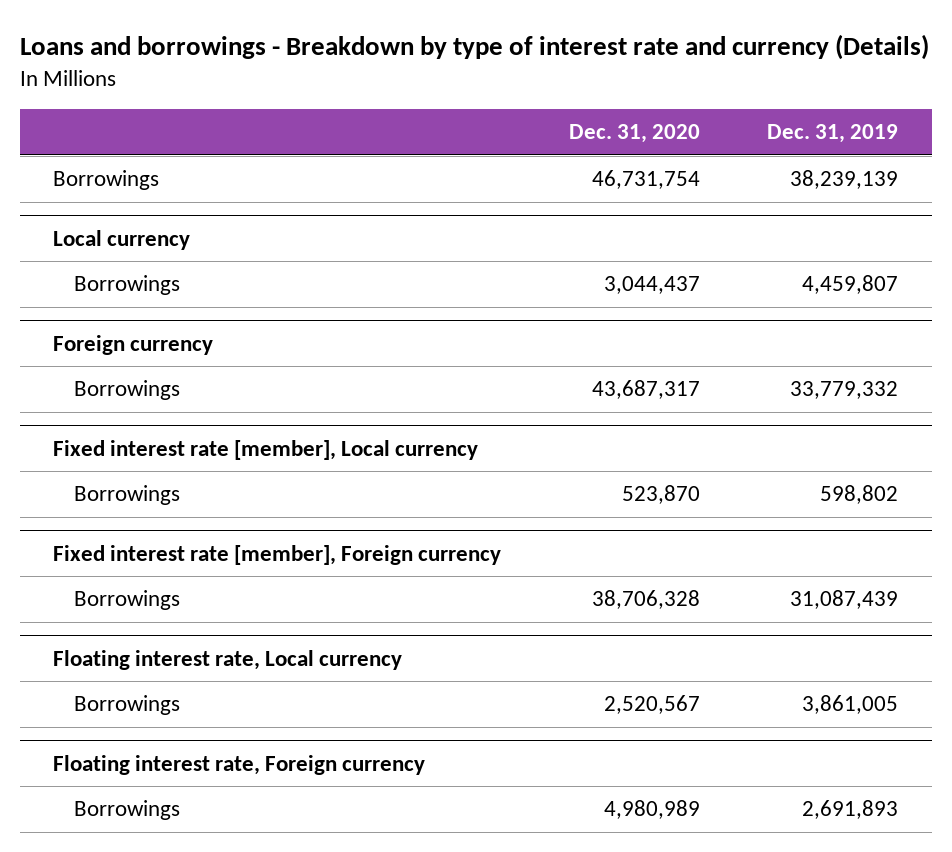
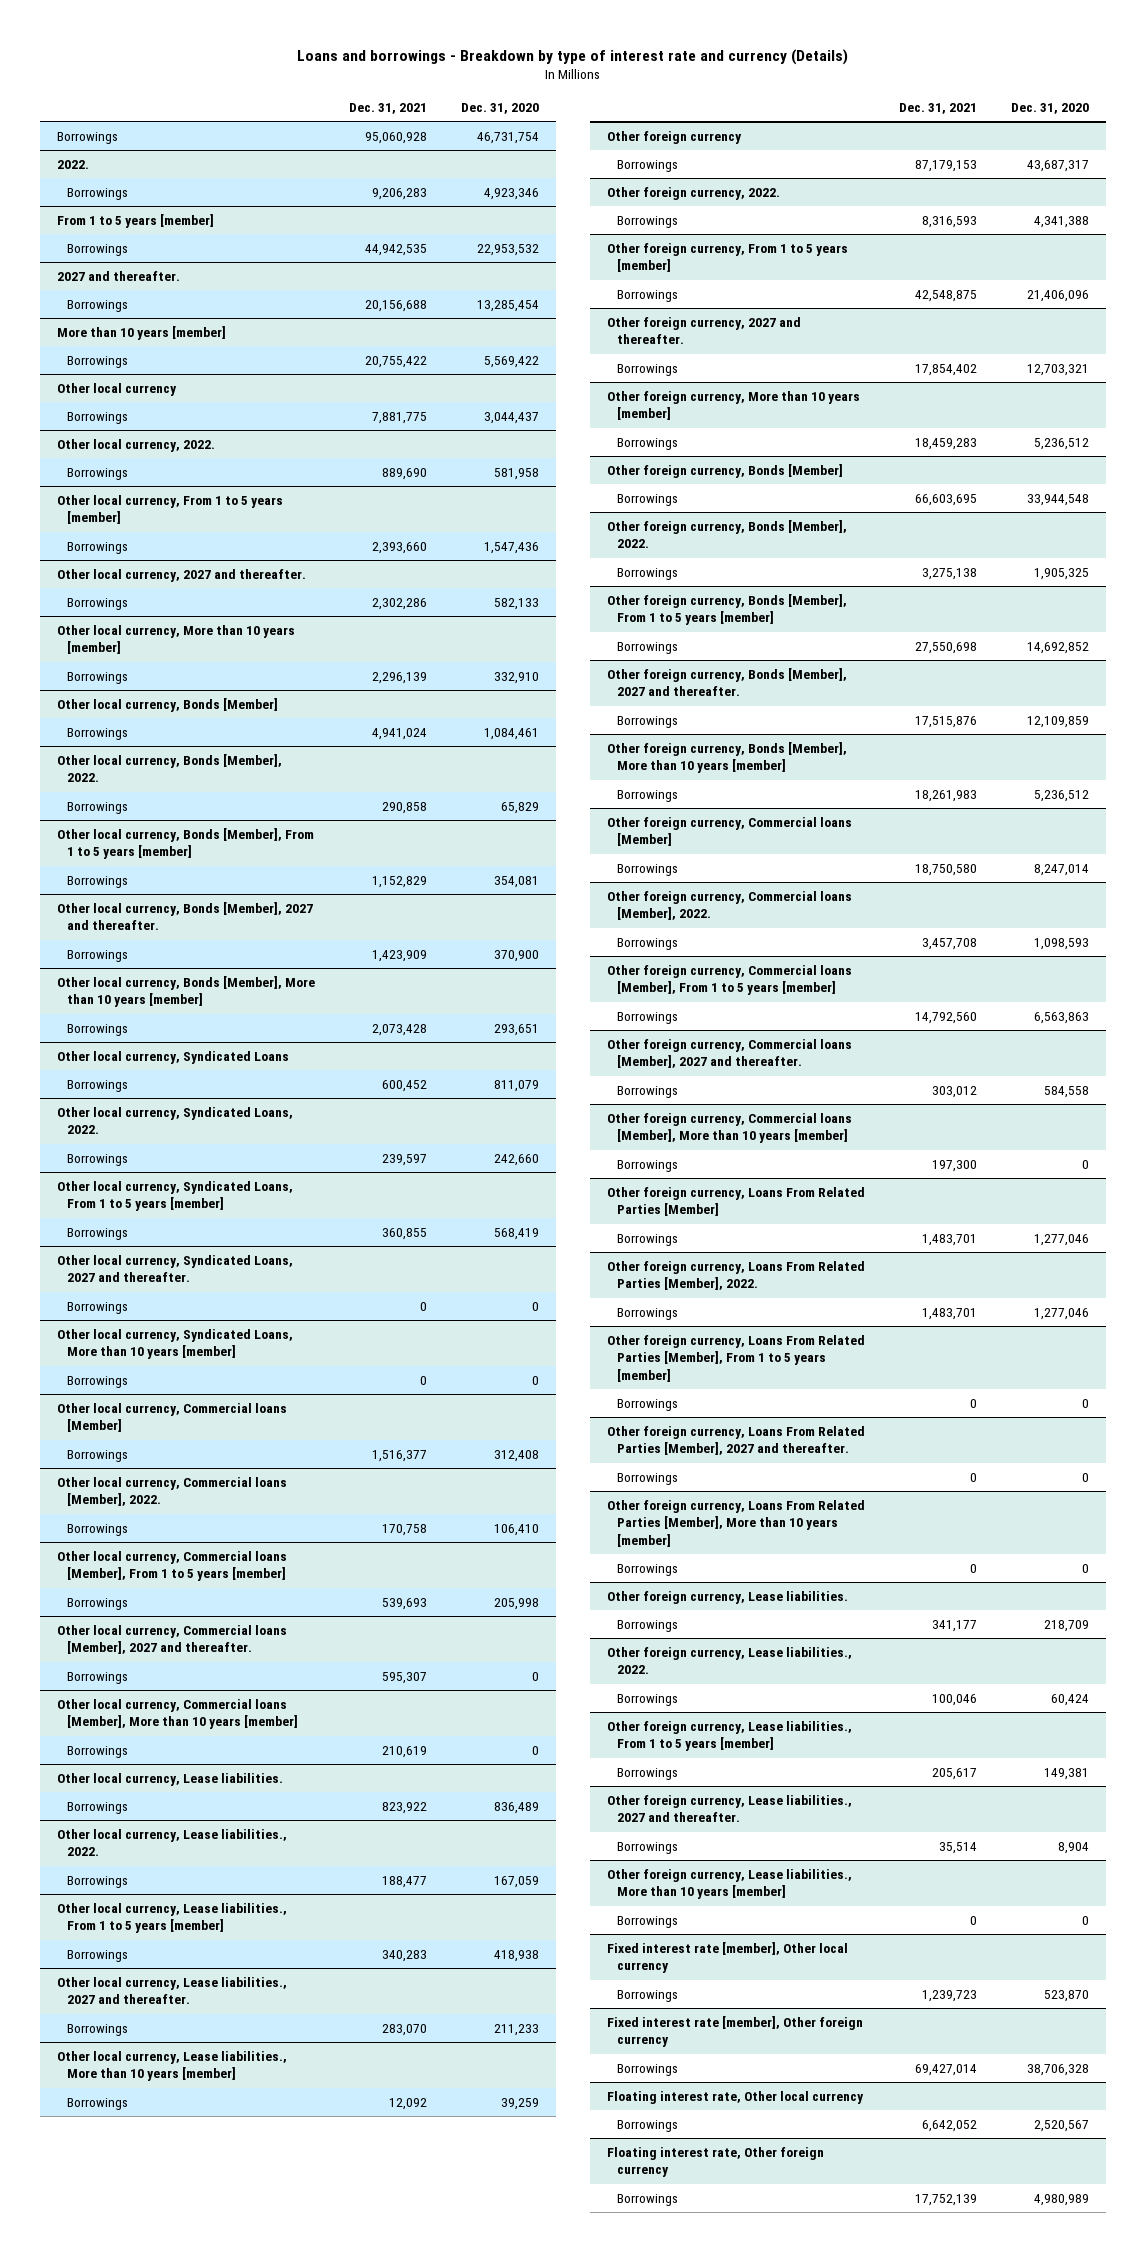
[767,124,899,144] Dec. 31, 2019 -> none
none -> [348,102,427,114] Dec. 31, 2021
none -> [56,159,89,169] 2022.
none -> [66,187,128,200] Borrowings
none -> [56,213,214,228] From 1 to 5 years [member]
none -> [66,243,128,256] Borrowings
none -> [56,270,180,281] 2027 and thereafter.
none -> [66,299,128,312] Borrowings
none -> [56,325,226,340] More than 10 years [member]
none -> [66,355,128,368] Borrowings
[53,229,191,250] Local currency -> [56,382,177,396] Other local currency
none -> [56,438,215,452] Other local currency, 2022.
none -> [66,467,128,480] Borrowings
none -> [56,494,283,525] Other local currency, From 1 to 5 years [member]
none -> [66,541,128,554] Borrowings
none -> [56,568,306,582] Other local currency, 2027 and thereafter.
none -> [66,597,128,610] Borrowings
none -> [56,624,295,655] Other local currency, More than 10 years [member]
none -> [66,671,128,684] Borrowings
none -> [56,697,278,712] Other local currency, Bonds [Member]
none -> [66,727,128,740] Borrowings
none -> [56,753,282,783] Other local currency, Bonds [Member], 2022.
none -> [66,801,128,814] Borrowings
none -> [56,827,314,860] Other local currency, Bonds [Member], From 1 to 5 years [member]
none -> [66,875,128,888] Borrowings
none -> [56,901,313,931] Other local currency, Bonds [Member], 2027 and thereafter.
none -> [66,949,128,962] Borrowings
none -> [56,975,315,1008] Other local currency, Bonds [Member], More than 10 years [member]
none -> [66,1023,128,1036] Borrowings
none -> [56,1050,289,1064] Other local currency, Syndicated Loans
none -> [66,1079,128,1092] Borrowings
none -> [56,1106,293,1135] Other local currency, Syndicated Loans, 2022.
none -> [66,1153,128,1166] Borrowings
none -> [56,1180,293,1212] Other local currency, Syndicated Loans, From 1 to 5 years [member]
none -> [66,1227,128,1240] Borrowings
none -> [56,1254,293,1283] Other local currency, Syndicated Loans, 2027 and thereafter.
none -> [66,1301,128,1314] Borrowings
none -> [56,1328,293,1360] Other local currency, Syndicated Loans, More than 10 years [member]
none -> [66,1375,128,1388] Borrowings
none -> [56,1402,287,1433] Other local currency, Commercial loans [Member]
none -> [66,1449,128,1462] Borrowings
none -> [56,1476,287,1507] Other local currency, Commercial loans [Member], 2022.
none -> [66,1523,128,1536] Borrowings
none -> [56,1550,287,1582] Other local currency, Commercial loans [Member], From 1 to 5 years [member]
none -> [66,1597,128,1610] Borrowings
none -> [56,1624,287,1655] Other local currency, Commercial loans [Member], 2027 and thereafter.
none -> [66,1671,128,1684] Borrowings
none -> [56,1698,298,1730] Other local currency, Commercial loans [Member], More than 10 years [member]
none -> [66,1745,128,1758] Borrowings
none -> [56,1772,283,1786] Other local currency, Lease liabilities.
none -> [66,1801,128,1814] Borrowings
none -> [56,1828,287,1857] Other local currency, Lease liabilities., 2022.
none -> [66,1875,128,1888] Borrowings
none -> [56,1902,287,1934] Other local currency, Lease liabilities., From 1 to 5 years [member]
none -> [66,1949,128,1962] Borrowings
none -> [56,1976,287,2005] Other local currency, Lease liabilities., 2027 and thereafter.
none -> [66,2023,128,2036] Borrowings
none -> [56,2050,287,2082] Other local currency, Lease liabilities., More than 10 years [member]
none -> [66,2097,128,2110] Borrowings
[53,334,214,355] Foreign currency -> [607,130,743,144] Other foreign currency
none -> [607,186,781,200] Other foreign currency, 2022.
none -> [617,215,679,228] Borrowings
none -> [607,242,849,273] Other foreign currency, From 1 to 5 years [member]
none -> [617,289,679,302] Borrowings
none -> [607,316,802,345] Other foreign currency, 2027 and thereafter.
none -> [617,363,679,376] Borrowings
none -> [607,390,861,421] Other foreign currency, More than 10 years [member]
none -> [617,437,679,450] Borrowings
none -> [607,463,844,478] Other foreign currency, Bonds [Member]
none -> [617,493,679,506] Borrowings
none -> [607,519,848,549] Other foreign currency, Bonds [Member], 2022.
none -> [617,567,679,580] Borrowings
none -> [607,593,848,626] Other foreign currency, Bonds [Member], From 1 to 5 years [member]
none -> [617,641,679,654] Borrowings
none -> [607,667,848,697] Other foreign currency, Bonds [Member], 2027 and thereafter.
none -> [617,715,679,728] Borrowings
none -> [607,741,848,774] Other foreign currency, Bonds [Member], More than 10 years [member]
none -> [617,789,679,802] Borrowings
none -> [607,816,853,847] Other foreign currency, Commercial loans [Member]
none -> [617,863,679,876] Borrowings
none -> [607,890,853,921] Other foreign currency, Commercial loans [Member], 2022.
none -> [617,937,679,950] Borrowings
none -> [607,964,853,996] Other foreign currency, Commercial loans [Member], From 1 to 5 years [member]
none -> [617,1011,679,1024] Borrowings
none -> [607,1038,853,1069] Other foreign currency, Commercial loans [Member], 2027 and thereafter.
none -> [617,1085,679,1098] Borrowings
none -> [607,1112,853,1144] Other foreign currency, Commercial loans [Member], More than 10 years [member]
none -> [617,1159,679,1172] Borrowings
none -> [607,1186,866,1217] Other foreign currency, Loans From Related Parties [Member]
none -> [617,1233,679,1246] Borrowings
none -> [607,1260,866,1291] Other foreign currency, Loans From Related Parties [Member], 2022.
none -> [617,1307,679,1320] Borrowings
none -> [607,1334,866,1383] Other foreign currency, Loans From Related Parties [Member], From 1 to 5 years [member]
none -> [617,1398,679,1411] Borrowings
none -> [607,1425,866,1456] Other foreign currency, Loans From Related Parties [Member], 2027 and thereafter.
none -> [617,1472,679,1485] Borrowings
none -> [607,1499,866,1548] Other foreign currency, Loans From Related Parties [Member], More than 10 years [member]
none -> [617,1563,679,1576] Borrowings
none -> [607,1590,849,1604] Other foreign currency, Lease liabilities.
none -> [617,1619,679,1632] Borrowings
none -> [607,1646,853,1675] Other foreign currency, Lease liabilities., 2022.
none -> [617,1693,679,1706] Borrowings
none -> [607,1720,853,1752] Other foreign currency, Lease liabilities., From 1 to 5 years [member]
none -> [617,1767,679,1780] Borrowings
none -> [607,1794,853,1823] Other foreign currency, Lease liabilities., 2027 and thereafter.
none -> [617,1841,679,1854] Borrowings
none -> [607,1868,853,1900] Other foreign currency, Lease liabilities., More than 10 years [member]
none -> [617,1915,679,1928] Borrowings
[53,439,479,460] Fixed interest rate [member], Local currency -> [607,1941,849,1974] Fixed interest rate [member], Other local currency
[53,544,502,565] Fixed interest rate [member], Foreign currency -> [607,2015,864,2048] Fixed interest rate [member], Other foreign currency
[53,649,403,670] Floating interest rate, Local currency -> [607,2090,865,2104] Floating interest rate, Other local currency
[53,754,426,775] Floating interest rate, Foreign currency -> [607,2146,825,2178] Floating interest rate, Other foreign currency

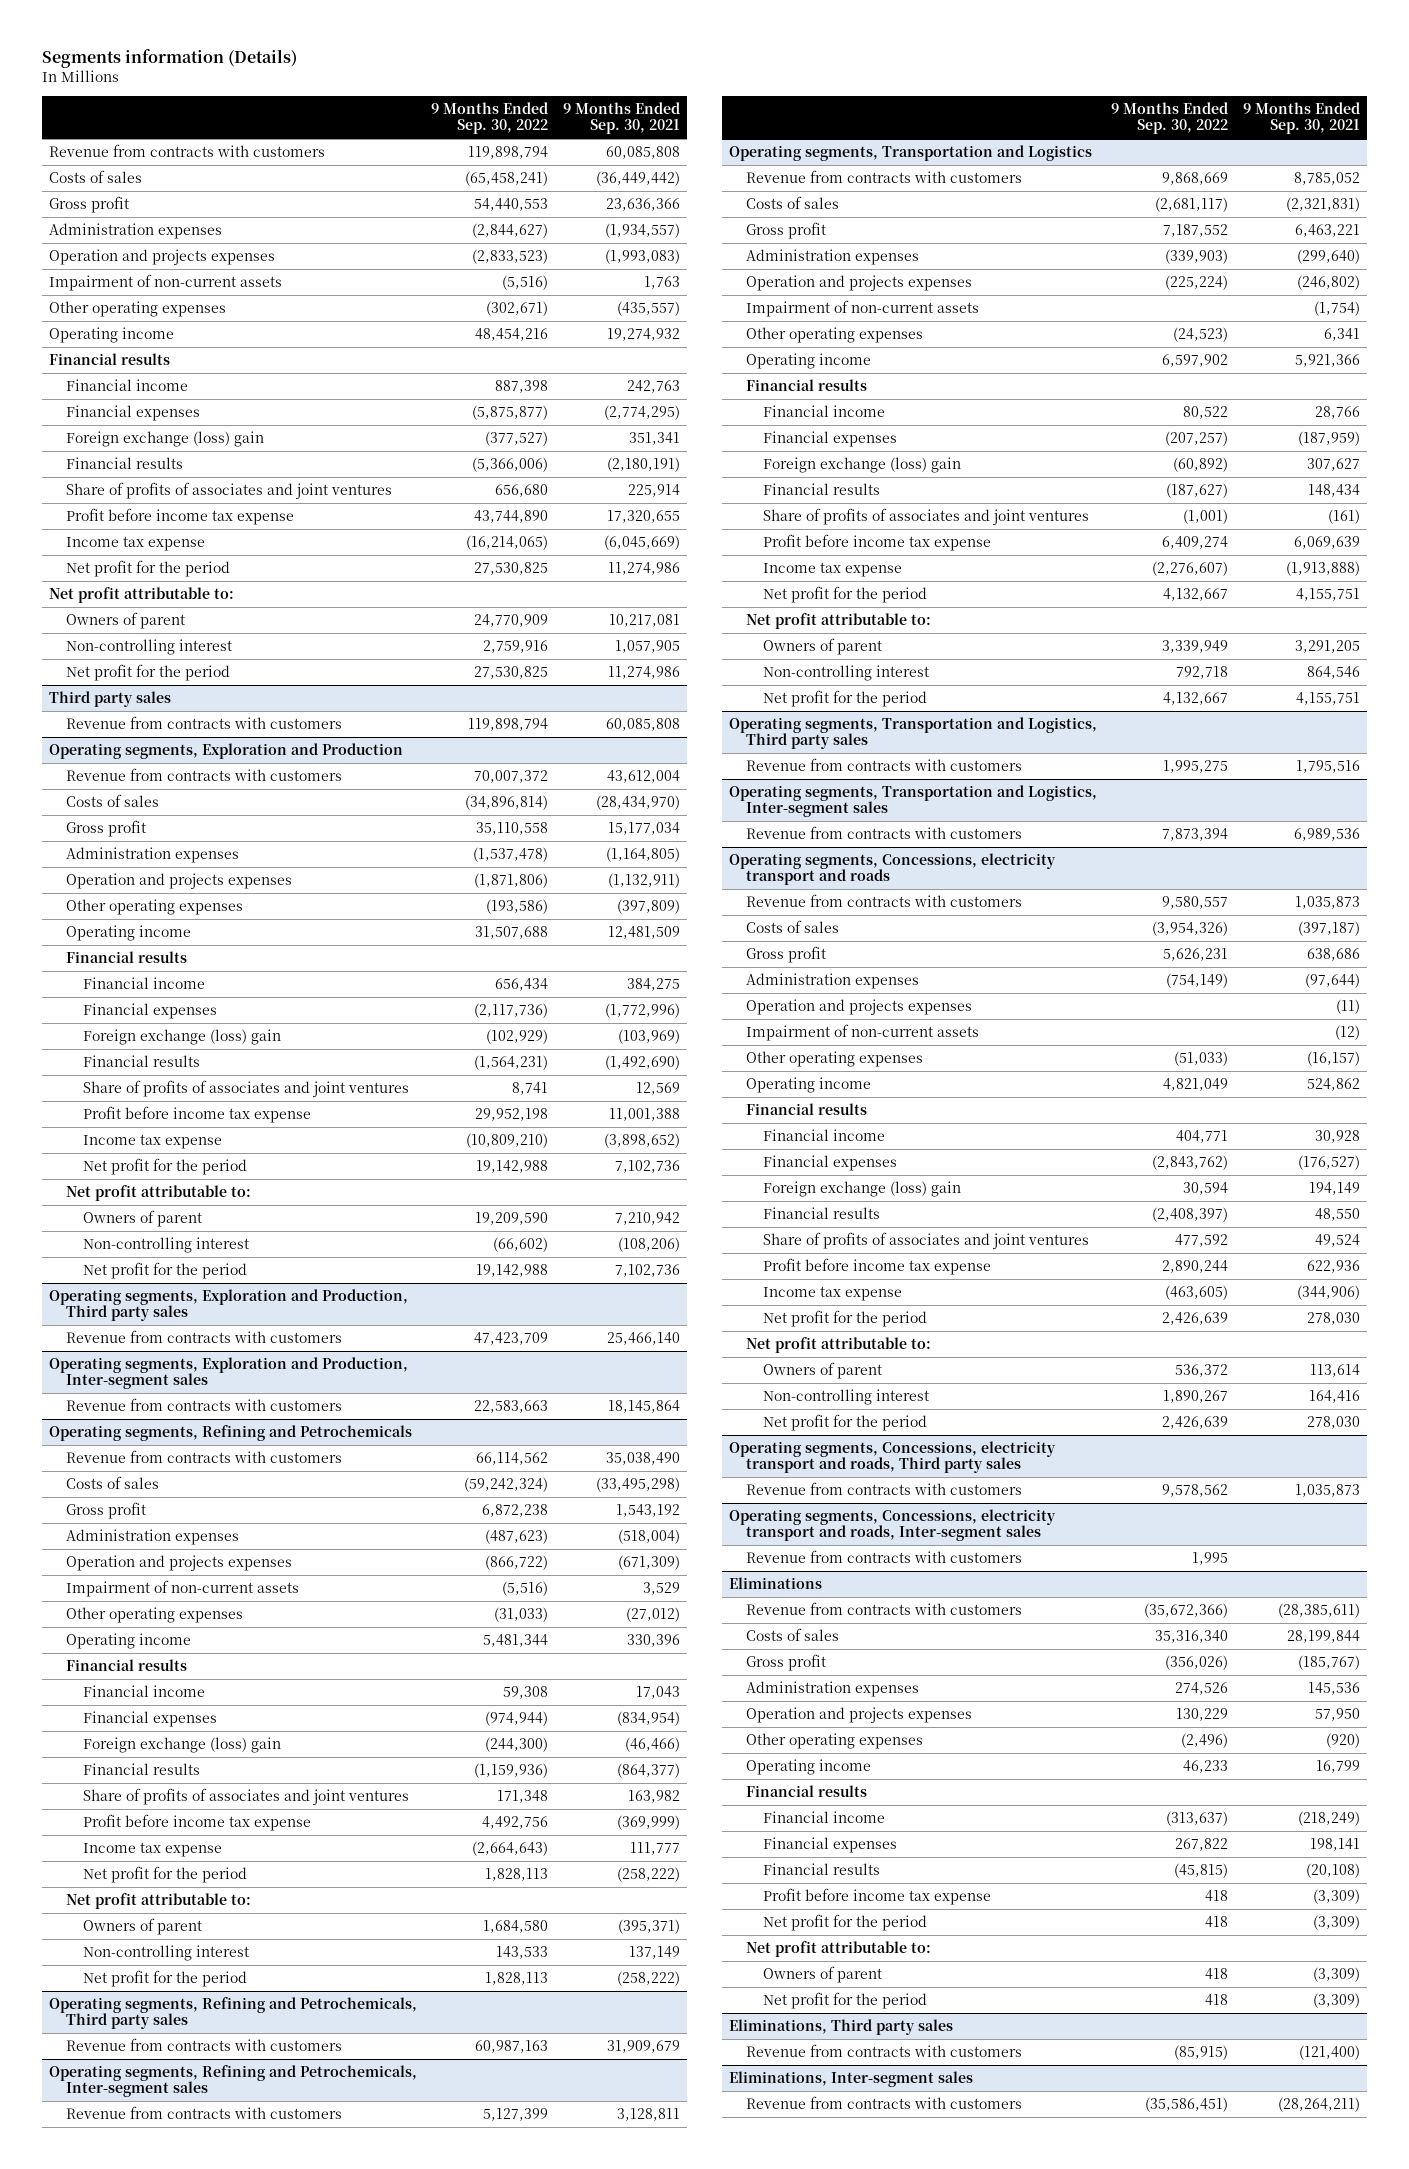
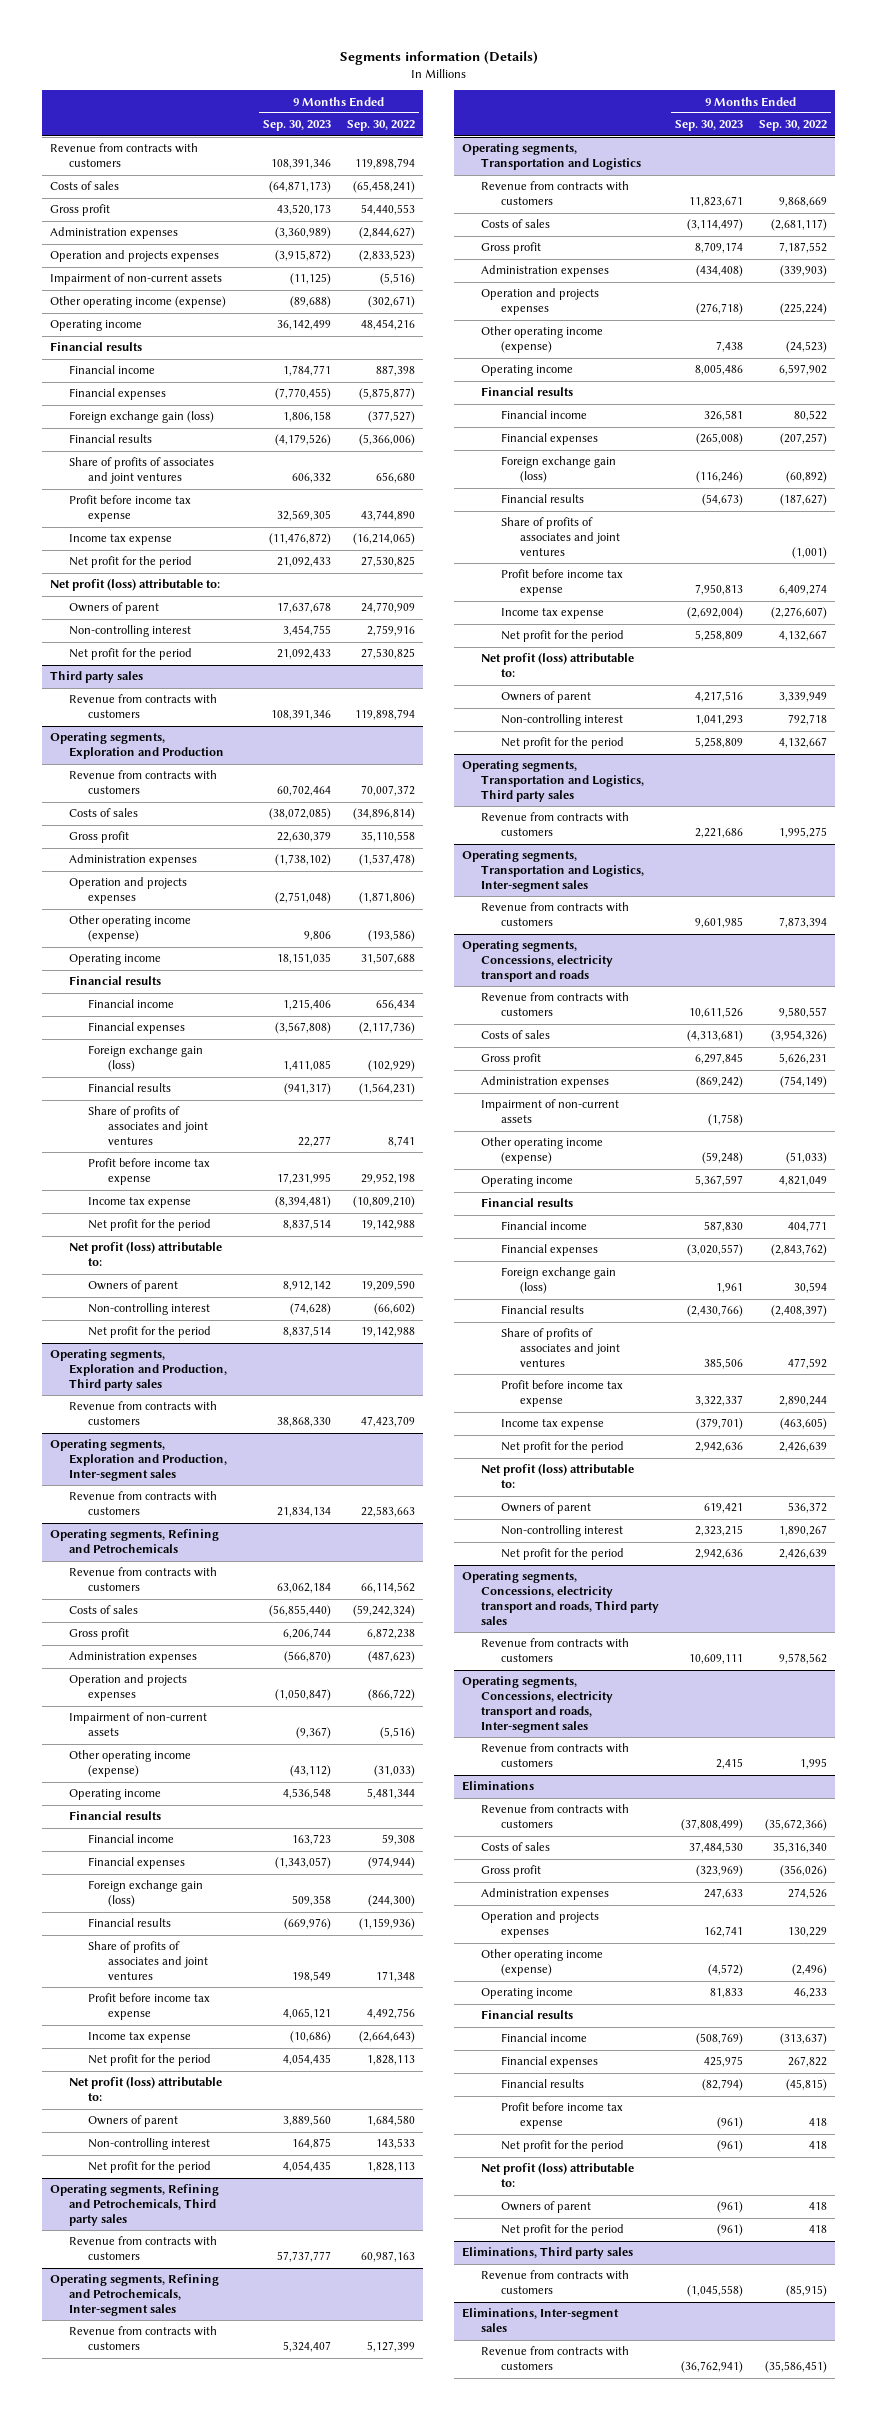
[562,101,680,135] 9 Months Ended Sep. 30, 2021 -> none
none -> [263,120,332,132] Sep. 30, 2023
[49,300,227,317] Other operating expenses -> [49,296,226,309] Other operating income (expense)
[66,430,265,447] Foreign exchange (loss) gain -> [69,411,215,424] Foreign exchange gain (loss)
[49,586,235,603] Net profit attributable to: -> [49,579,220,592] Net profit (loss) attributable to:
[66,898,244,915] Other operating expenses -> [69,915,192,943] Other operating income (expense)
[83,1028,282,1045] Foreign exchange (loss) gain -> [88,1045,204,1073] Foreign exchange gain (loss)
[66,1184,252,1201] Net profit attributable to: -> [69,1242,223,1267] Net profit (loss) attributable to:
[66,1606,244,1623] Other operating expenses -> [69,1750,192,1778] Other operating income (expense)
[83,1736,282,1753] Foreign exchange (loss) gain -> [88,1880,204,1908] Foreign exchange gain (loss)
[66,1892,252,1909] Net profit attributable to: -> [69,2077,223,2102] Net profit (loss) attributable to:
[746,299,980,317] Impairment of non-current assets -> none
[746,326,924,343] Other operating expenses -> [481,326,604,354] Other operating income (expense)
[763,456,962,473] Foreign exchange (loss) gain -> [500,456,616,484] Foreign exchange gain (loss)
[746,612,932,629] Net profit attributable to: -> [481,653,635,678] Net profit (loss) attributable to:
[746,998,973,1015] Operation and projects expenses -> none
[746,1050,924,1067] Other operating expenses -> [481,1137,604,1165] Other operating income (expense)
[763,1180,962,1197] Foreign exchange (loss) gain -> [500,1267,616,1295] Foreign exchange gain (loss)
[746,1336,932,1353] Net profit attributable to: -> [481,1464,635,1489] Net profit (loss) attributable to:
[746,1732,924,1749] Other operating expenses -> [481,1949,604,1977] Other operating income (expense)
[746,1940,932,1957] Net profit attributable to: -> [481,2163,635,2188] Net profit (loss) attributable to:

